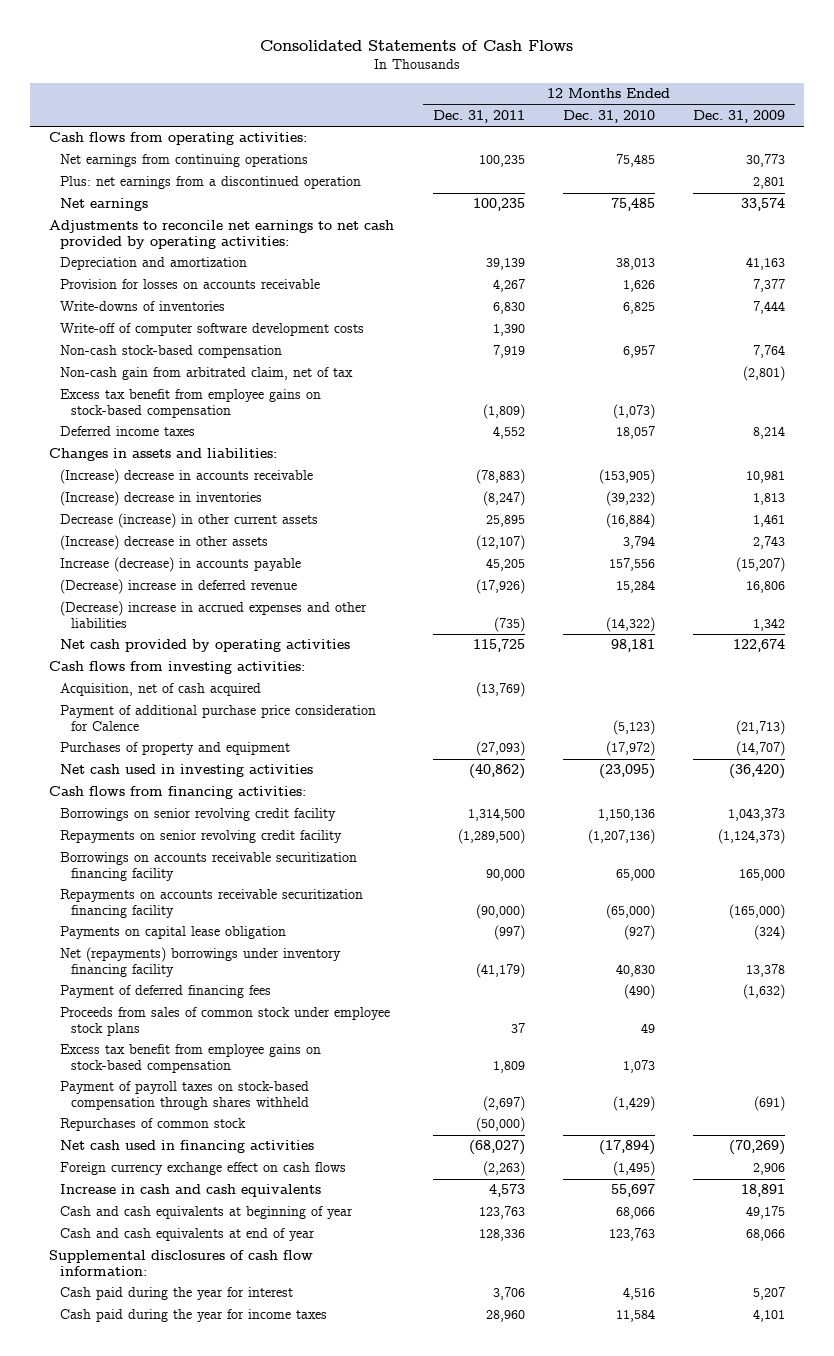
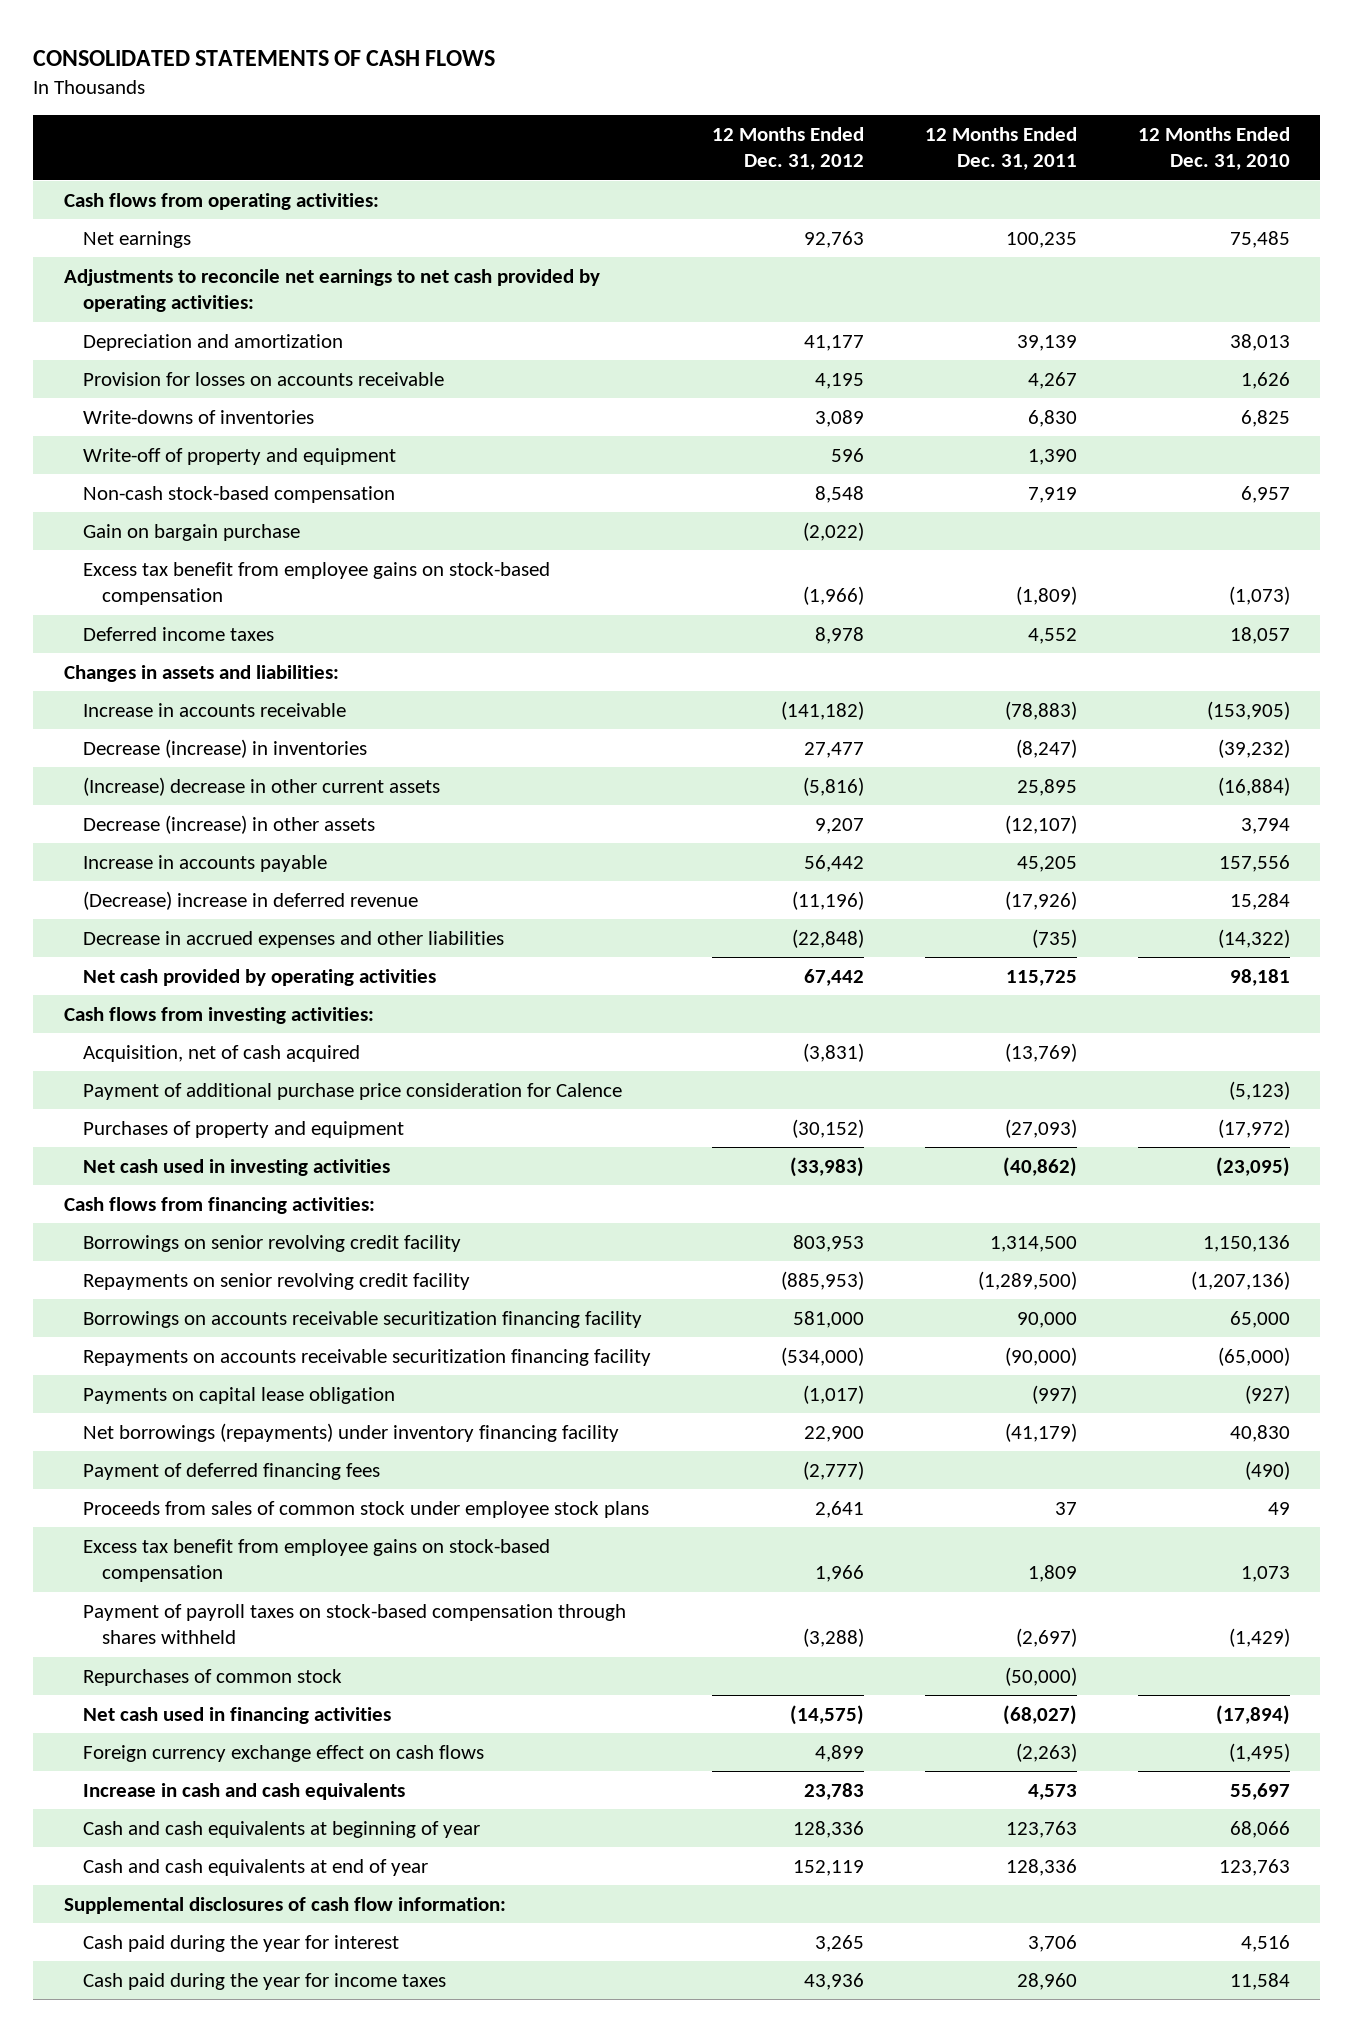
[260,40,574,52] Consolidated Statements of Cash Flows -> [33,49,496,66] CONSOLIDATED STATEMENTS OF CASH FLOWS
[693,109,786,123] Dec. 31, 2009 -> none
none -> [711,126,864,171] 12 Months Ended Dec. 31, 2012
[60,154,309,168] Net earnings from continuing operations -> none
[60,176,362,190] Plus: net earnings from a discontinued operation -> none
[60,323,365,337] Write-off of computer software development costs -> [82,447,396,465] Write-off of property and equipment
[60,367,354,381] Non-cash gain from arbitrated claim, net of tax -> none
none -> [82,523,300,541] Gain on bargain purchase
[60,469,314,485] (Increase) decrease in accounts receivable -> [82,702,346,717] Increase in accounts receivable
[60,491,263,507] (Increase) decrease in inventories -> [82,738,367,758] Decrease (increase) in inventories
[60,513,319,529] Decrease (increase) in other current assets -> [82,776,440,796] (Increase) decrease in other current assets
[60,535,269,551] (Increase) decrease in other assets -> [82,814,375,834] Decrease (increase) in other assets
[60,557,302,573] Increase (decrease) in accounts payable -> [82,854,327,872] Increase in accounts payable
[60,601,368,629] (Decrease) increase in accrued expenses and other liabilities -> [82,930,504,948] Decrease in accrued expenses and other liabilities
[60,947,342,978] Net (repayments) borrowings under inventory financing facility -> [82,1422,619,1442] Net borrowings (repayments) under inventory financing facility

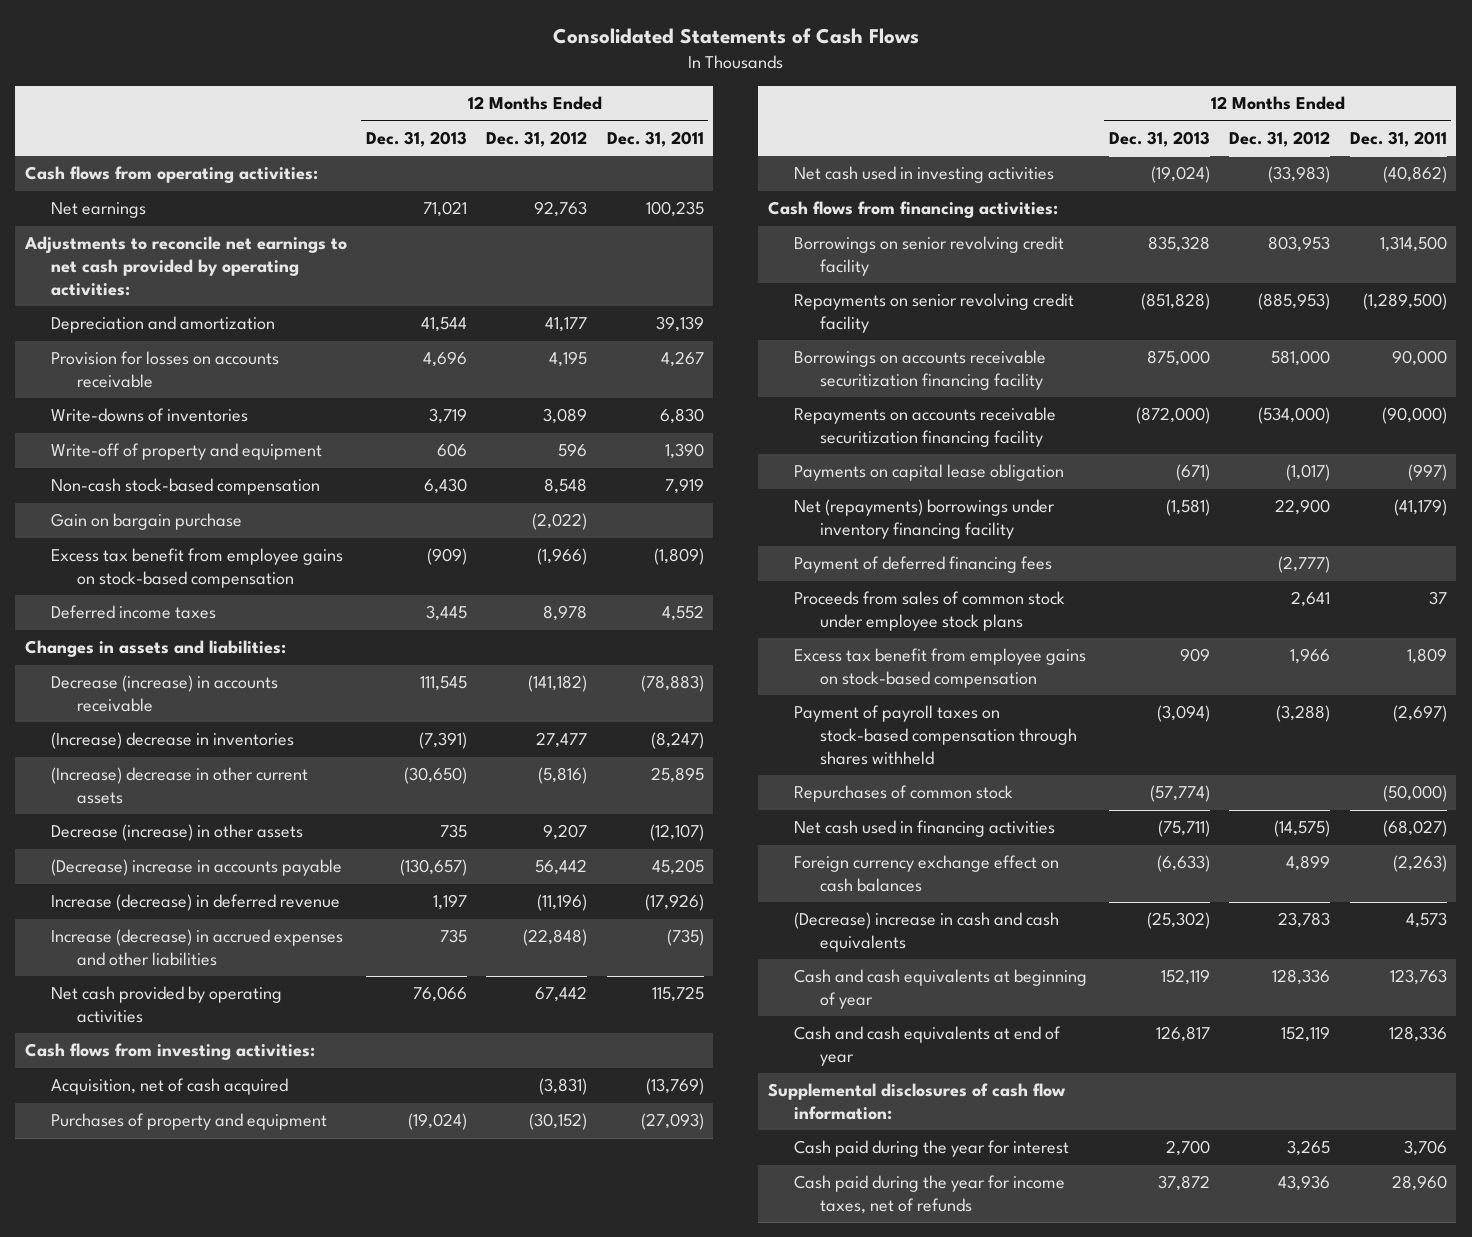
[33,49,496,66] CONSOLIDATED STATEMENTS OF CASH FLOWS -> [552,28,919,45] Consolidated Statements of Cash Flows
[1137,126,1290,171] 12 Months Ended Dec. 31, 2010 -> none
none -> [366,131,468,148] Dec. 31, 2013
[82,702,346,717] Increase in accounts receivable -> [51,675,279,713] Decrease (increase) in accounts receivable
[82,738,367,758] Decrease (increase) in inventories -> [51,732,295,750] (Increase) decrease in inventories
[82,854,327,872] Increase in accounts payable -> [51,859,343,877] (Decrease) increase in accounts payable
[82,890,418,910] (Decrease) increase in deferred revenue -> [51,894,341,912] Increase (decrease) in deferred revenue
[82,930,504,948] Decrease in accrued expenses and other liabilities -> [51,929,344,967] Increase (decrease) in accrued expenses and other liabilities
[82,1082,622,1100] Payment of additional purchase price consideration for Calence -> none
[82,1422,619,1442] Net borrowings (repayments) under inventory financing facility -> [794,499,1056,540] Net (repayments) borrowings under inventory financing facility
[82,1744,484,1762] Foreign currency exchange effect on cash flows -> [794,855,1060,893] Foreign currency exchange effect on cash balances
[82,1782,405,1800] Increase in cash and cash equivalents -> [794,912,1060,953] (Decrease) increase in cash and cash equivalents
[82,1972,446,1990] Cash paid during the year for income taxes -> [794,1175,1066,1215] Cash paid during the year for income taxes, net of refunds

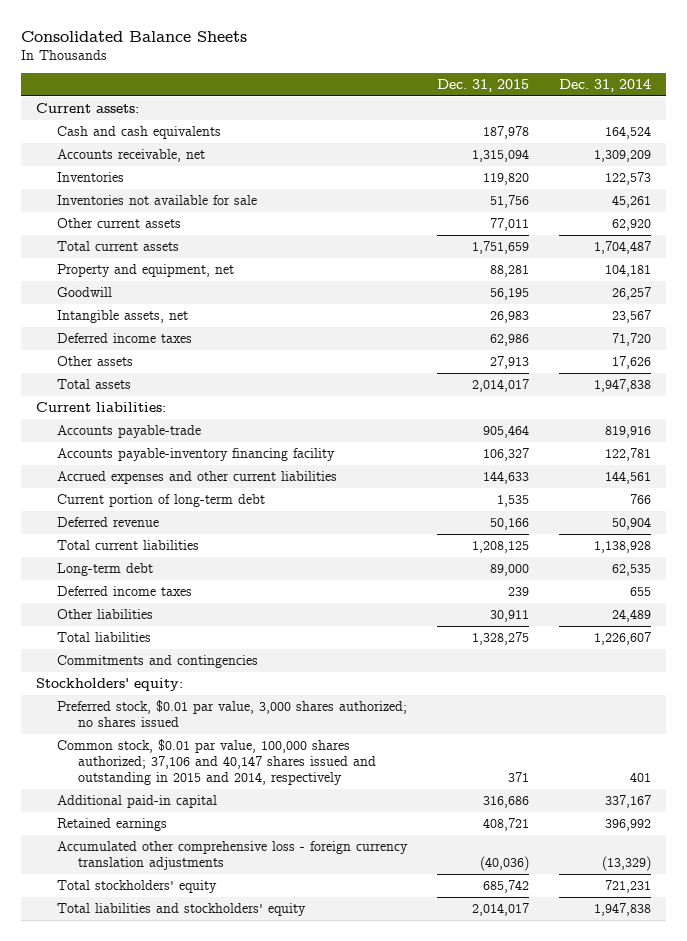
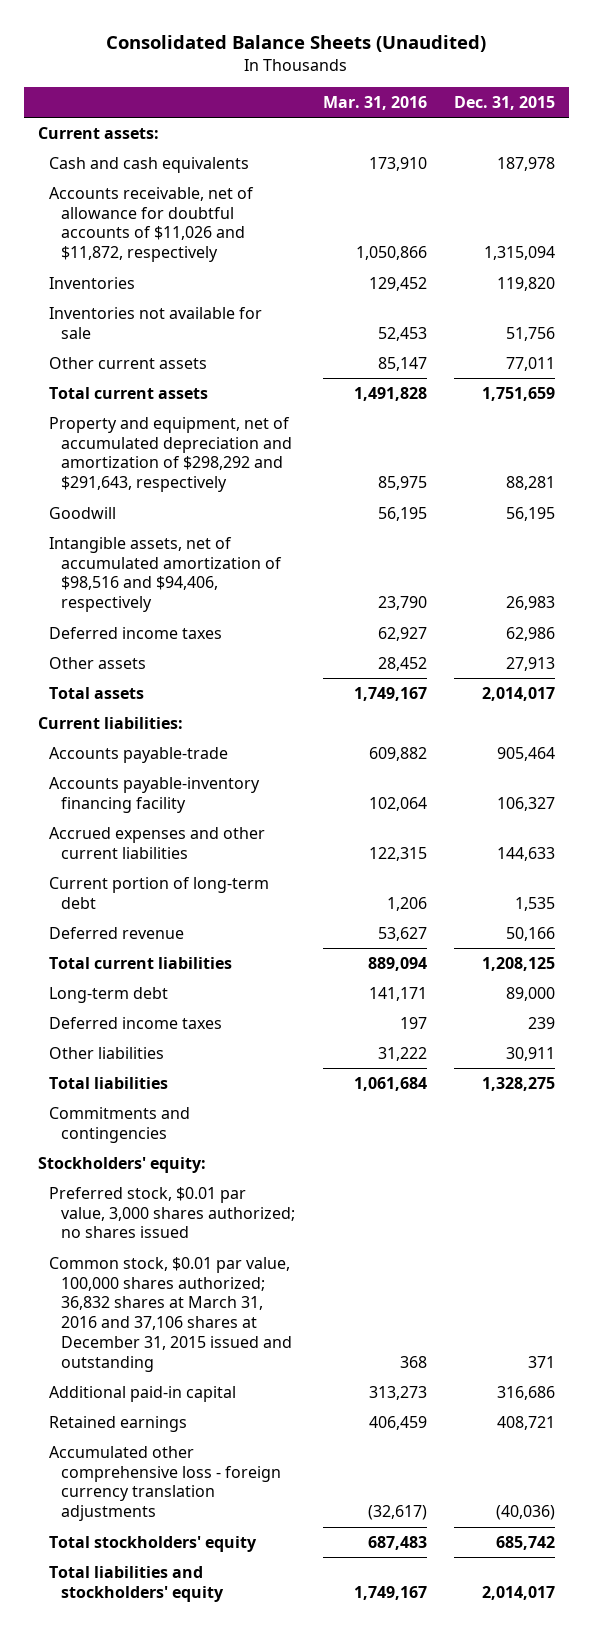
[20,30,247,42] Consolidated Balance Sheets -> [106,34,487,52] Consolidated Balance Sheets (Unaudited)
[559,78,652,92] Dec. 31, 2014 -> none
none -> [322,95,427,110] Mar. 31, 2016
[57,148,206,162] Accounts receivable, net -> [49,187,255,263] Accounts receivable, net of allowance for doubtful accounts of $11,026 and $11,872, respectively
[57,263,235,277] Property and equipment, net -> [49,417,293,493] Property and equipment, net of accumulated depreciation and amortization of $298,292 and $291,643, respectively
[57,309,189,323] Intangible assets, net -> [49,537,283,613] Intangible assets, net of accumulated amortization of $98,516 and $94,406, respectively
[57,738,377,786] Common stock, $0.01 par value, 100,000 shares authorized; 37,106 and 40,147 shares issued and outstanding in 2015 and 2014, respectively -> [49,1257,293,1372] Common stock, $0.01 par value, 100,000 shares authorized; 36,832 shares at March 31, 2016 and 37,106 shares at December 31, 2015 issued and outstanding

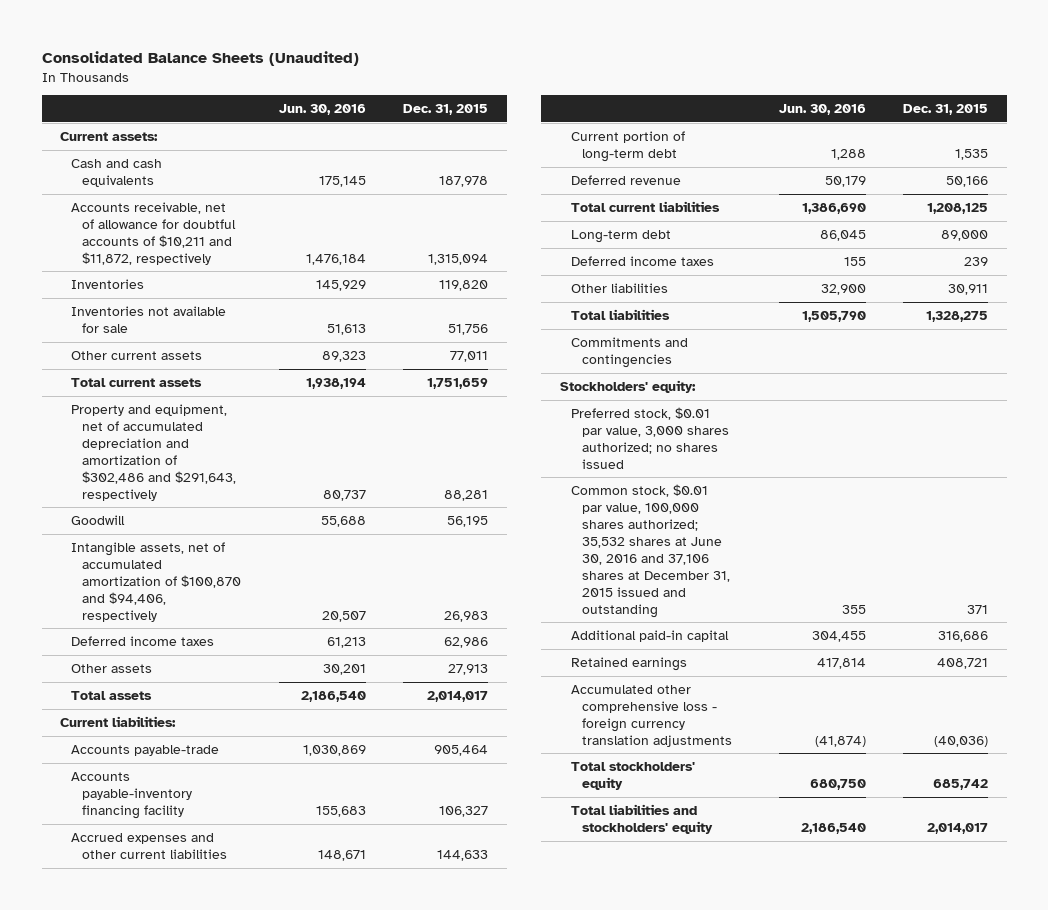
[322,95,427,110] Mar. 31, 2016 -> none
none -> [278,104,366,116] Jun. 30, 2016
[49,187,255,263] Accounts receivable, net of allowance for doubtful accounts of $11,026 and $11,872, respectively -> [71,202,237,265] Accounts receivable, net of allowance for doubtful accounts of $10,211 and $11,872, respectively
[49,417,293,493] Property and equipment, net of accumulated depreciation and amortization of $298,292 and $291,643, respectively -> [71,404,237,501] Property and equipment, net of accumulated depreciation and amortization of $302,486 and $291,643, respectively
[49,537,283,613] Intangible assets, net of accumulated amortization of $98,516 and $94,406, respectively -> [71,542,242,622] Intangible assets, net of accumulated amortization of $100,870 and $94,406, respectively
[49,1257,293,1372] Common stock, $0.01 par value, 100,000 shares authorized; 36,832 shares at March 31, 2016 and 37,106 shares at December 31, 2015 issued and outstanding -> [571,484,731,618] Common stock, $0.01 par value, 100,000 shares authorized; 35,532 shares at June 30, 2016 and 37,106 shares at December 31, 2015 issued and outstanding

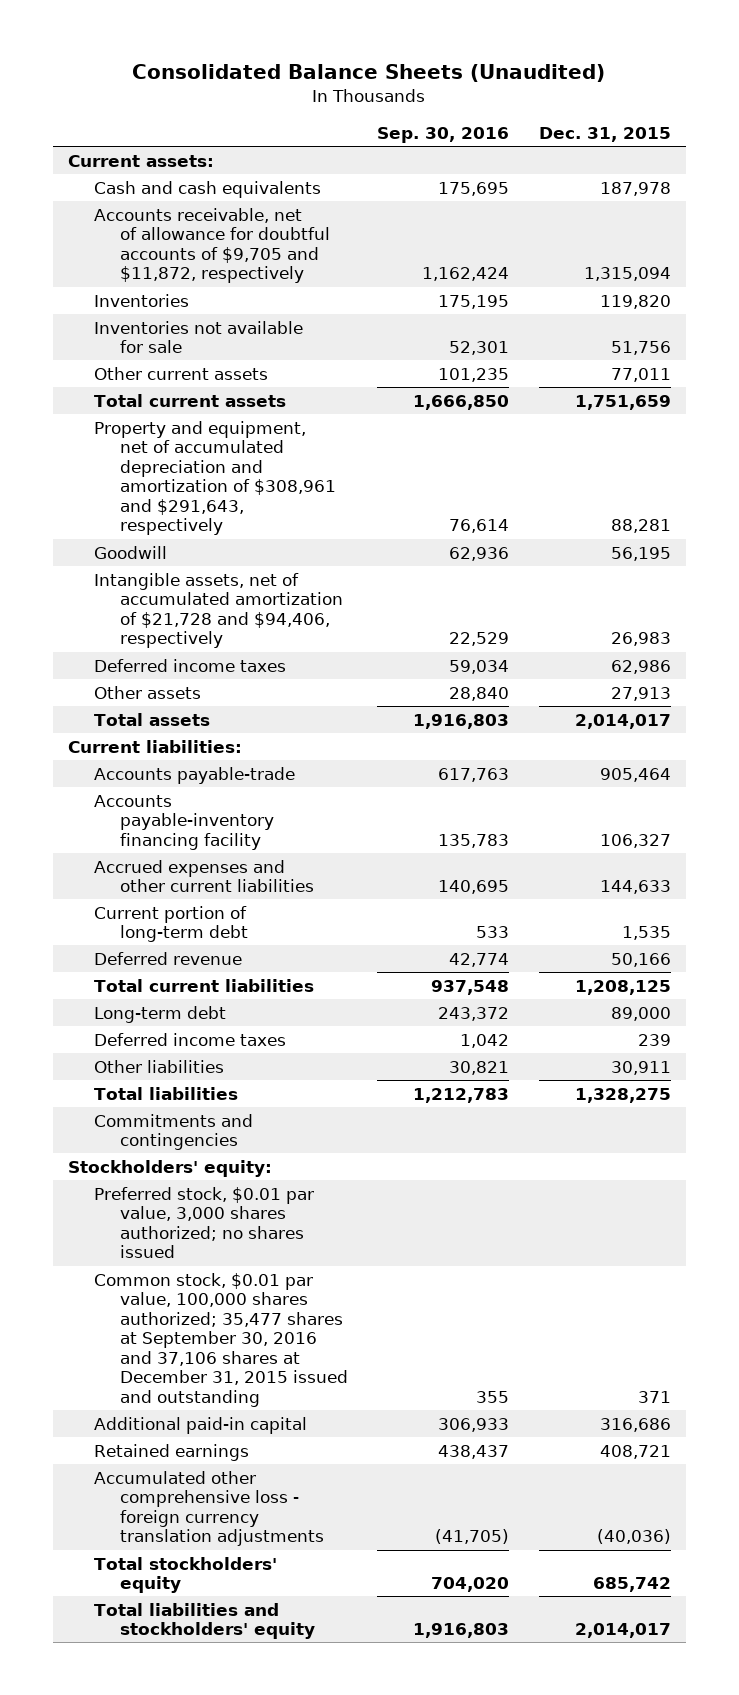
[278,104,366,116] Jun. 30, 2016 -> none
none -> [377,126,510,143] Sep. 30, 2016
[71,202,237,265] Accounts receivable, net of allowance for doubtful accounts of $10,211 and $11,872, respectively -> [93,207,330,284] Accounts receivable, net of allowance for doubtful accounts of $9,705 and $11,872, respectively
[71,404,237,501] Property and equipment, net of accumulated depreciation and amortization of $302,486 and $291,643, respectively -> [93,420,336,536] Property and equipment, net of accumulated depreciation and amortization of $308,961 and $291,643, respectively
[71,542,242,622] Intangible assets, net of accumulated amortization of $100,870 and $94,406, respectively -> [93,572,343,649] Intangible assets, net of accumulated amortization of $21,728 and $94,406, respectively
[571,484,731,618] Common stock, $0.01 par value, 100,000 shares authorized; 35,532 shares at June 30, 2016 and 37,106 shares at December 31, 2015 issued and outstanding -> [93,1272,348,1407] Common stock, $0.01 par value, 100,000 shares authorized; 35,477 shares at September 30, 2016 and 37,106 shares at December 31, 2015 issued and outstanding

